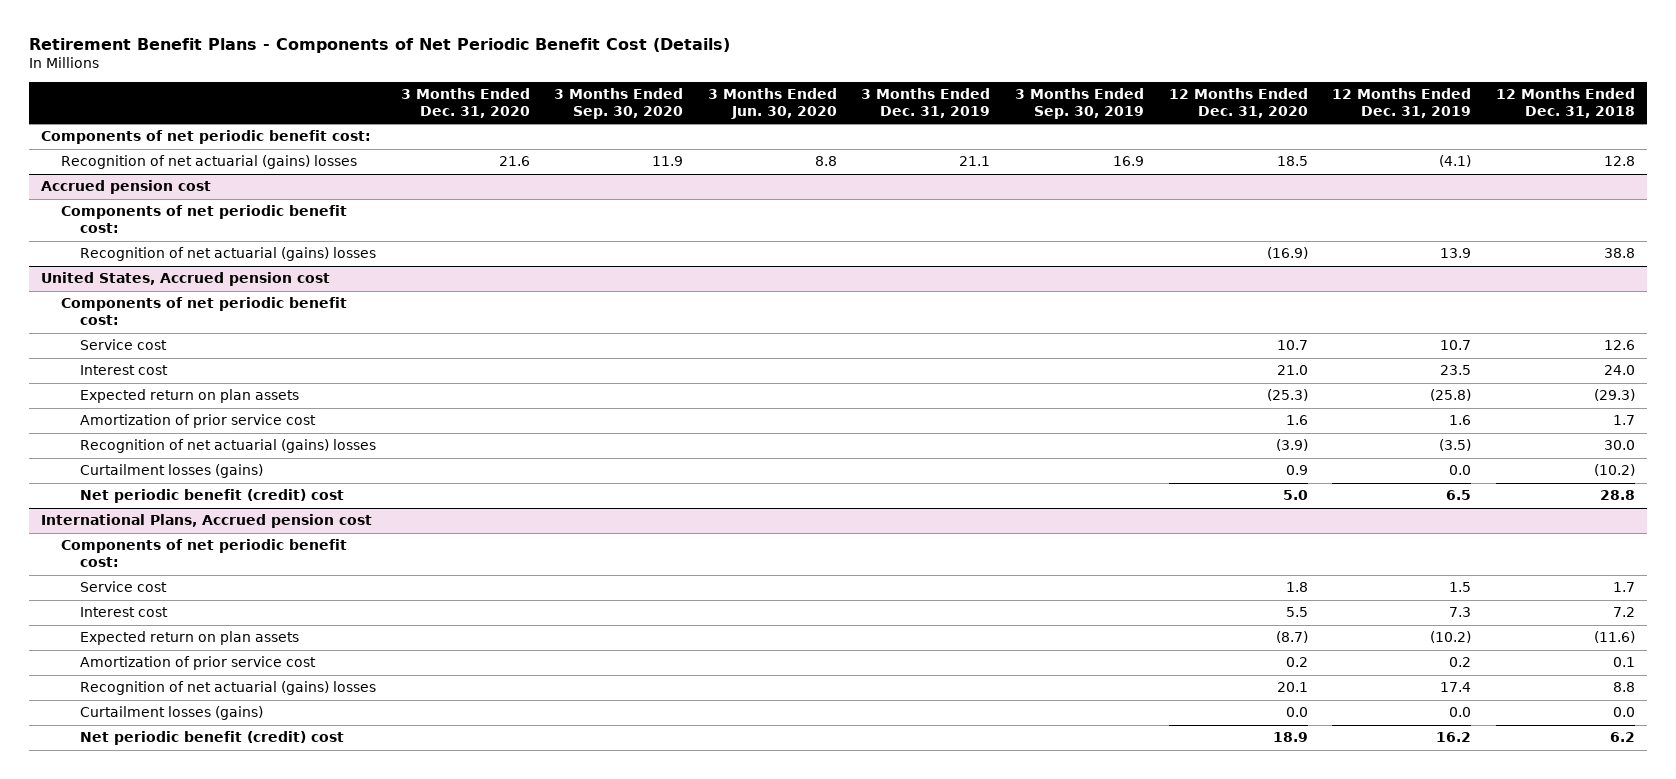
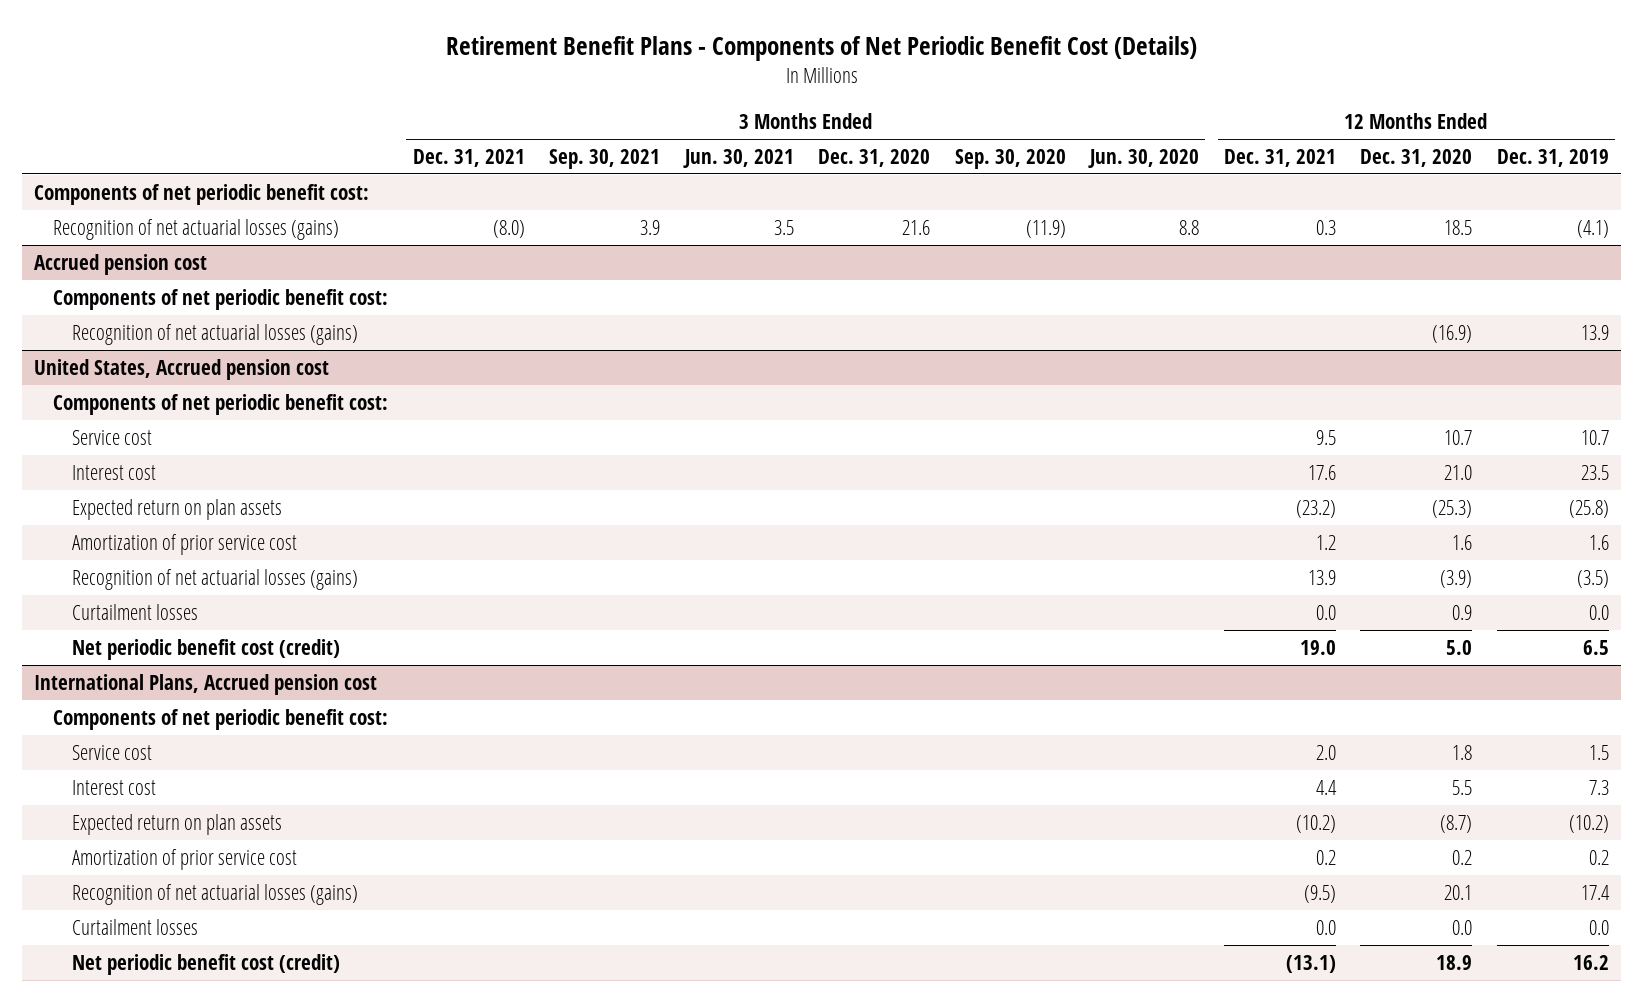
[861,87,991,118] 3 Months Ended Dec. 31, 2019 -> none
[1015,87,1145,119] 3 Months Ended Sep. 30, 2019 -> none
[1495,87,1635,118] 12 Months Ended Dec. 31, 2018 -> none
none -> [412,149,525,168] Dec. 31, 2021
none -> [549,149,661,170] Sep. 30, 2021
none -> [682,149,794,169] Jun. 30, 2021
none -> [1223,149,1336,168] Dec. 31, 2021
[60,155,357,170] Recognition of net actuarial (gains) losses -> [52,218,339,240] Recognition of net actuarial losses (gains)
[652,156,684,167] 11.9 -> [1025,219,1066,238] (11.9)
[80,247,377,262] Recognition of net actuarial (gains) losses -> [71,323,358,345] Recognition of net actuarial losses (gains)
[80,439,377,454] Recognition of net actuarial (gains) losses -> [71,568,358,590] Recognition of net actuarial losses (gains)
[80,464,264,479] Curtailment losses (gains) -> [71,603,198,620] Curtailment losses
[80,489,345,504] Net periodic benefit (credit) cost -> [71,638,340,660] Net periodic benefit cost (credit)
[80,681,377,696] Recognition of net actuarial (gains) losses -> [71,883,358,905] Recognition of net actuarial losses (gains)
[80,706,264,721] Curtailment losses (gains) -> [71,918,198,935] Curtailment losses
[80,731,345,746] Net periodic benefit (credit) cost -> [71,953,340,975] Net periodic benefit cost (credit)

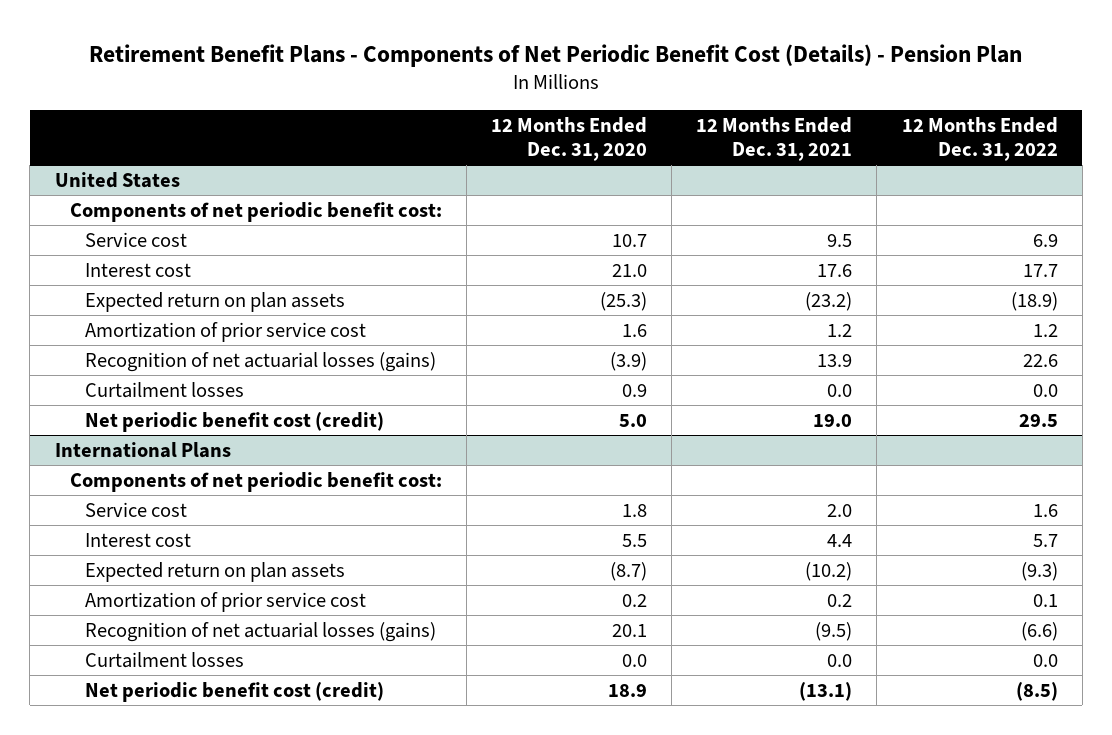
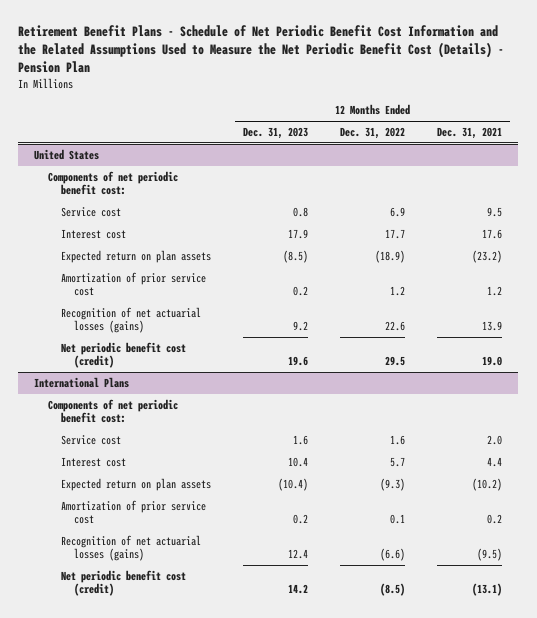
[89,43,1023,67] Retirement Benefit Plans - Components of Net Periodic Benefit Cost (Details) - Pension Plan -> [18,25,505,74] Retirement Benefit Plans - Schedule of Net Periodic Benefit Cost Information and the Related Assumptions Used to Measure the Net Periodic Benefit Cost (Details) - Pension Plan
[490,116,647,161] 12 Months Ended Dec. 31, 2020 -> none
none -> [243,126,309,139] Dec. 31, 2023
[84,381,244,398] Curtailment losses -> none
[84,651,244,668] Curtailment losses -> none

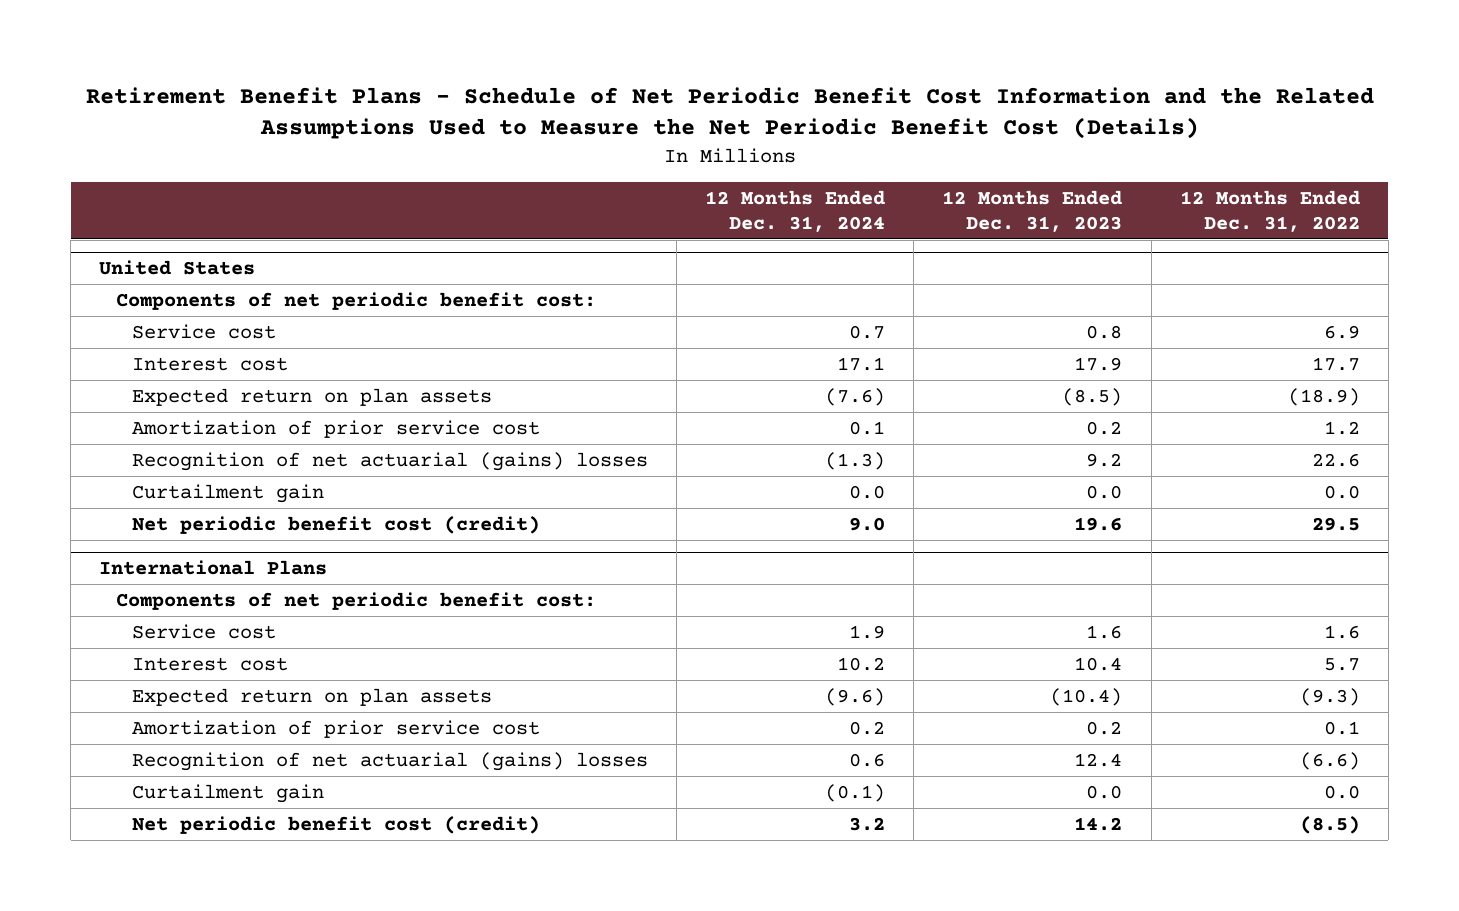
[18,25,505,74] Retirement Benefit Plans - Schedule of Net Periodic Benefit Cost Information and the Related Assumptions Used to Measure the Net Periodic Benefit Cost (Details) - Pension Plan -> [85,86,1374,140] Retirement Benefit Plans - Schedule of Net Periodic Benefit Cost Information and the Related Assumptions Used to Measure the Net Periodic Benefit Cost (Details)
[437,126,503,139] Dec. 31, 2021 -> none
none -> [705,190,886,232] 12 Months Ended Dec. 31, 2024
[60,306,201,334] Recognition of net actuarial losses (gains) -> [132,451,649,471] Recognition of net actuarial (gains) losses
none -> [132,483,325,503] Curtailment gain
[60,534,201,562] Recognition of net actuarial losses (gains) -> [132,751,649,771] Recognition of net actuarial (gains) losses
none -> [132,783,325,803] Curtailment gain

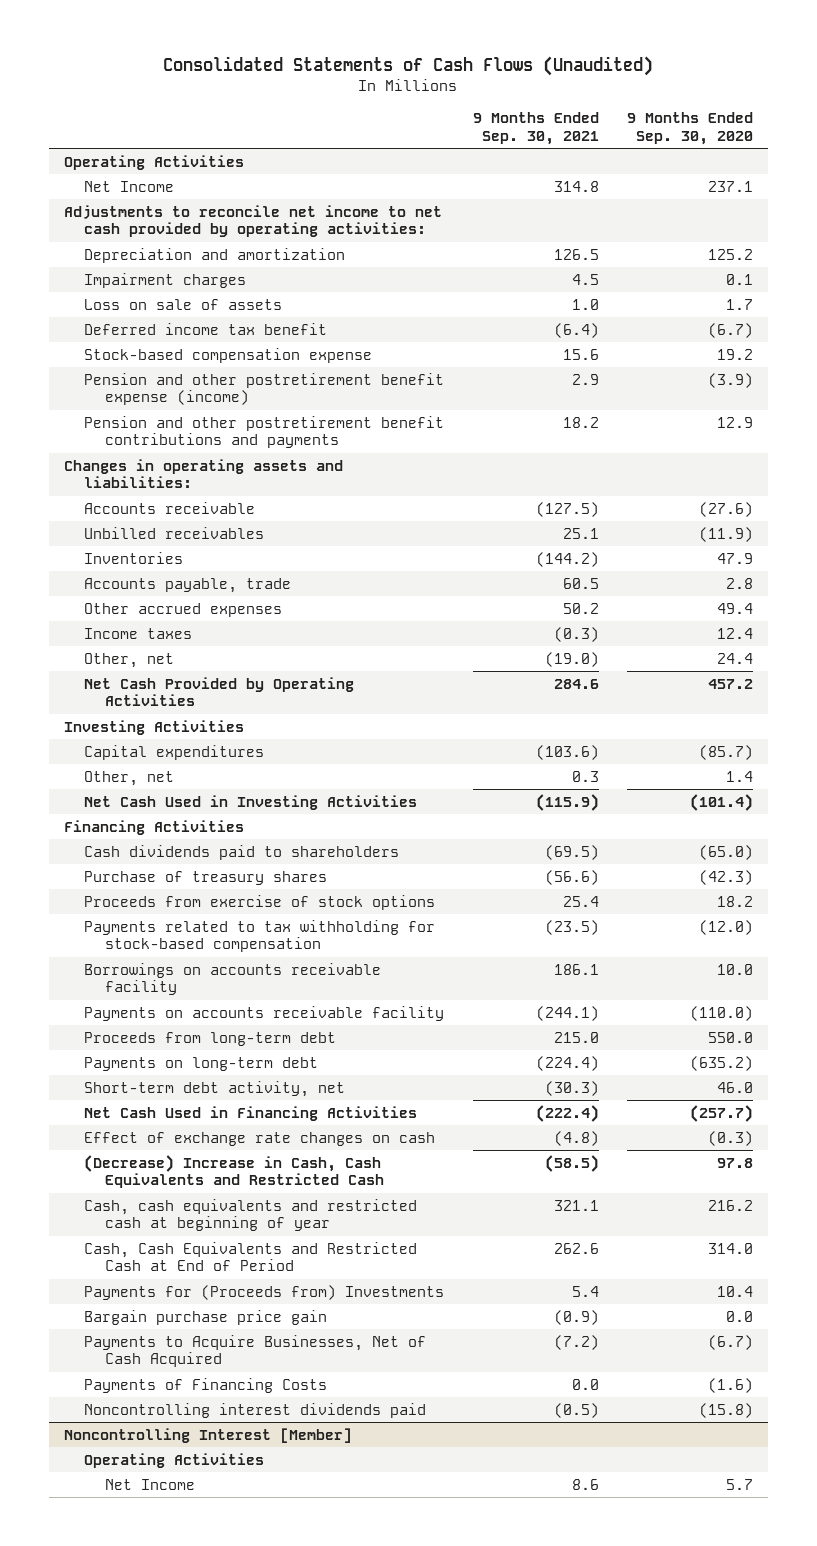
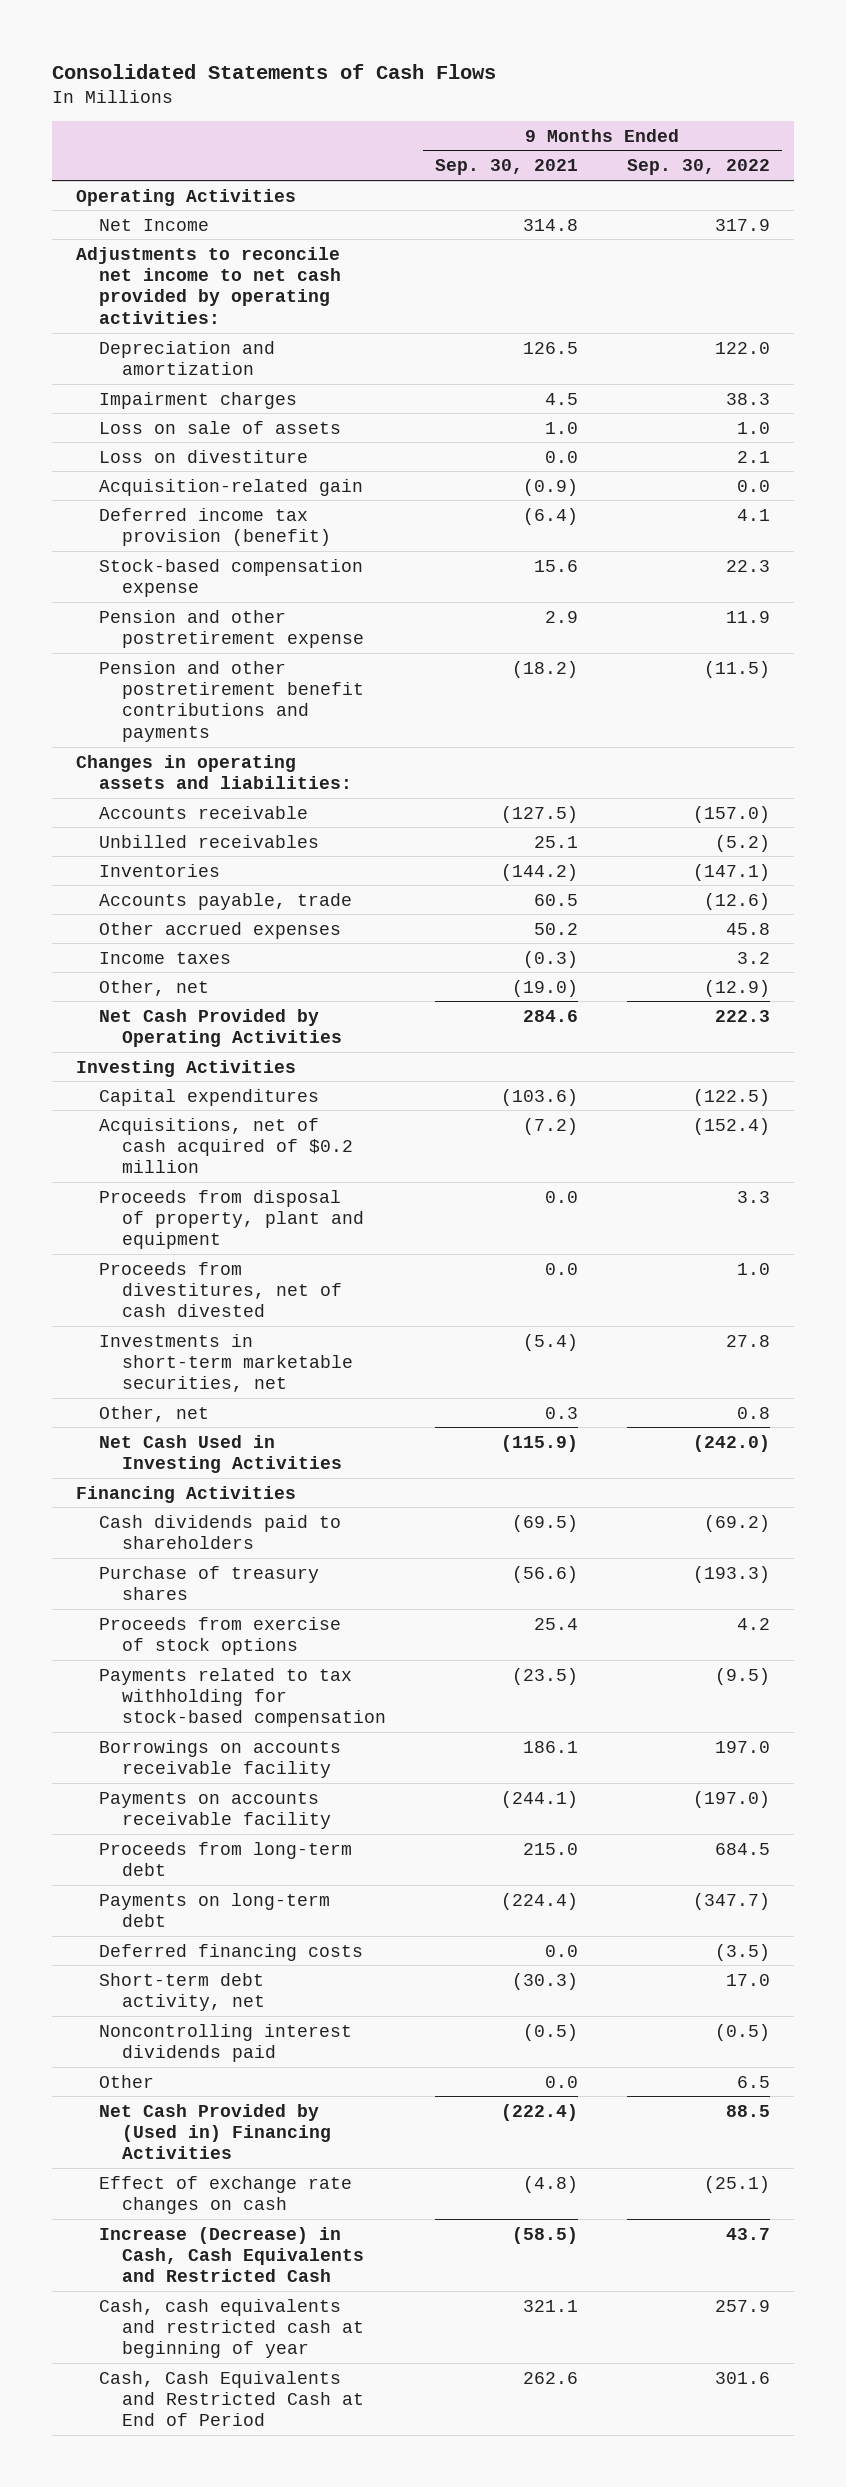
[163,56,654,77] Consolidated Statements of Cash Flows (Unaudited) -> [51,64,496,80] Consolidated Statements of Cash Flows
[627,111,754,145] 9 Months Ended Sep. 30, 2020 -> none
none -> [626,159,770,176] Sep. 30, 2022
none -> [99,449,309,463] Loss on divestiture
none -> [99,478,364,496] Acquisition-related gain
[84,322,328,335] Deferred income tax benefit -> [99,507,332,547] Deferred income tax provision (benefit)
[84,372,445,406] Pension and other postretirement benefit expense (income) -> [99,609,365,649] Pension and other postretirement expense
[562,416,599,428] 18.2 -> [512,660,579,678] (18.2)
none -> [99,1117,354,1174] Acquisitions, net of cash acquired of $0.2 million
none -> [99,1189,365,1250] Proceeds from disposal of property, plant and equipment
none -> [99,1261,343,1318] Proceeds from divestitures, net of cash divested
none -> [99,1333,354,1393] Investments in short-term marketable securities, net
none -> [99,1943,364,1961] Deferred financing costs
[84,1402,427,1418] Noncontrolling interest dividends paid -> [99,2023,353,2063] Noncontrolling interest dividends paid
none -> [99,2074,155,2088] Other
[84,1105,418,1121] Net Cash Used in Financing Activities -> [99,2103,332,2160] Net Cash Provided by (Used in) Financing Activities
[84,1154,384,1189] (Decrease) Increase in Cash, Cash Equivalents and Restricted Cash -> [99,2226,365,2283] Increase (Decrease) in Cash, Cash Equivalents and Restricted Cash
[84,1284,445,1300] Payments for (Proceeds from) Investments -> none
[84,1309,328,1325] Bargain purchase price gain -> none
[84,1334,427,1368] Payments to Acquire Businesses, Net of Cash Acquired -> none
[84,1377,328,1393] Payments of Financing Costs -> none
[63,1427,352,1443] Noncontrolling Interest [Member] -> none
[84,1452,265,1468] Operating Activities -> none
[104,1478,195,1490] Net Income -> none

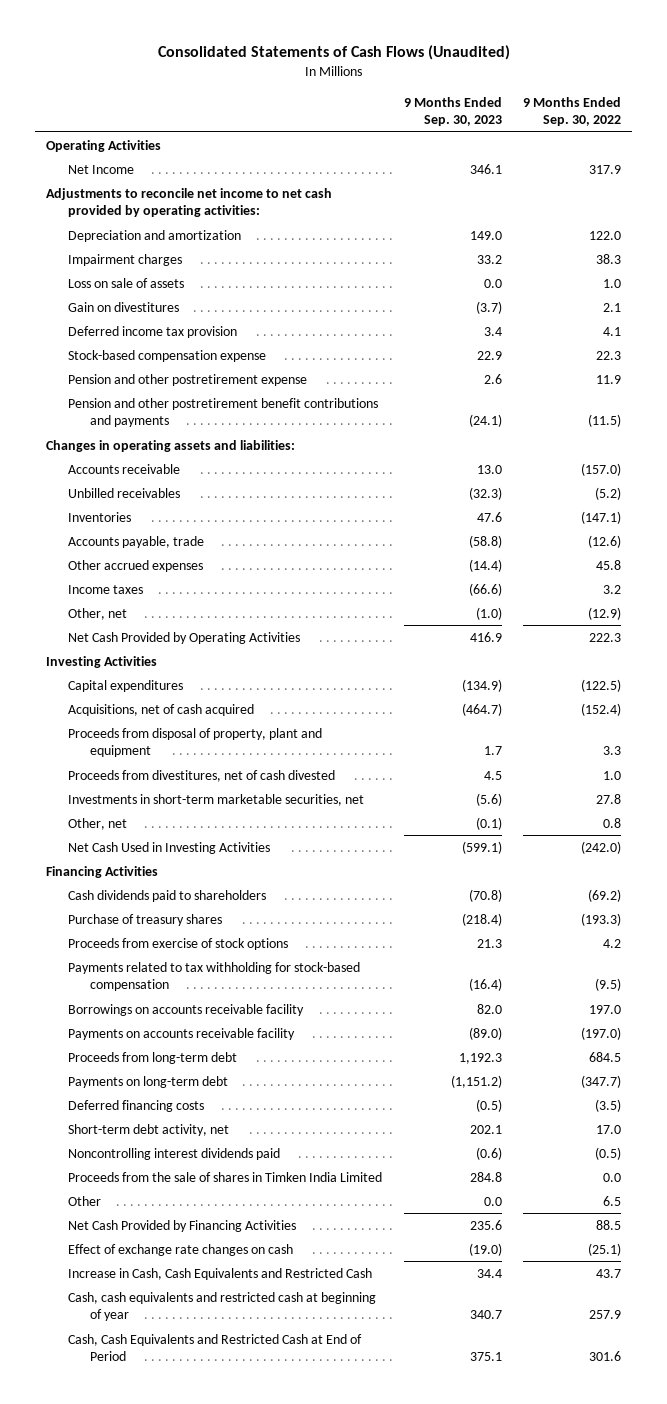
[51,64,496,80] Consolidated Statements of Cash Flows -> [157,44,510,60] Consolidated Statements of Cash Flows (Unaudited)
[435,159,579,176] Sep. 30, 2021 -> none
none -> [403,96,502,126] 9 Months Ended Sep. 30, 2023
[99,478,364,496] Acquisition-related gain -> none
[99,449,309,463] Loss on divestiture -> [68,301,180,312] Gain on divestitures
[99,507,332,547] Deferred income tax provision (benefit) -> [68,325,238,338] Deferred income tax provision
[99,1117,354,1174] Acquisitions, net of cash acquired of $0.2 million -> [68,703,255,716] Acquisitions, net of cash acquired
none -> [68,1171,383,1182] Proceeds from the sale of shares in Timken India Limited
[99,2103,332,2160] Net Cash Provided by (Used in) Financing Activities -> [68,1219,297,1232] Net Cash Provided by Financing Activities
[99,2226,365,2283] Increase (Decrease) in Cash, Cash Equivalents and Restricted Cash -> [68,1267,373,1280] Increase in Cash, Cash Equivalents and Restricted Cash

